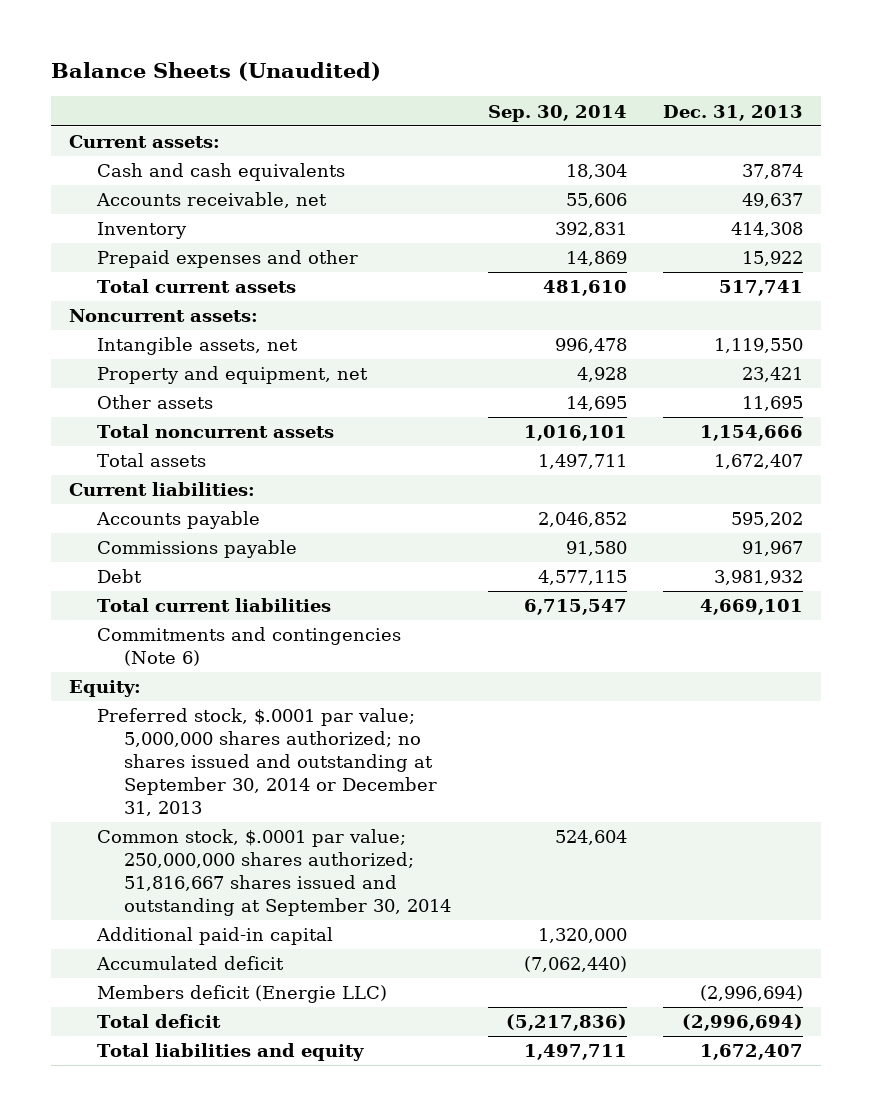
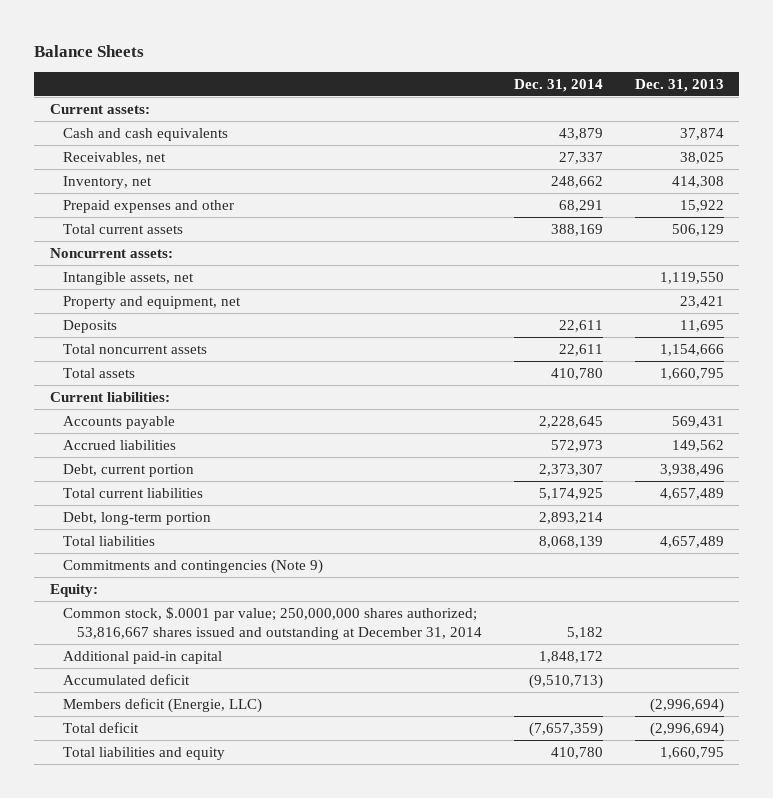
[50,62,381,82] Balance Sheets (Unaudited) -> [33,44,144,57] Balance Sheets
[487,104,627,122] Sep. 30, 2014 -> none
none -> [513,78,603,92] Dec. 31, 2014
[95,192,327,209] Accounts receivable, net -> none
none -> [63,151,167,164] Receivables, net
[96,222,187,240] Inventory -> [63,175,153,189] Inventory, net
[719,280,804,297] 517,741 -> [671,223,724,236] 506,129
[96,395,213,410] Other assets -> [63,319,118,333] Deposits
[714,454,804,470] 1,672,407 -> [659,367,724,380] 1,660,795
[96,540,297,559] Commissions payable -> none
[731,512,804,528] 595,202 -> [671,415,724,428] 569,431
none -> [63,439,177,450] Accrued liabilities
[96,569,142,584] Debt -> [63,463,195,477] Debt, current portion
[714,570,804,586] 3,981,932 -> [659,463,724,476] 3,938,496
[700,599,804,616] 4,669,101 -> [659,487,724,500] 4,657,489
none -> [63,511,212,525] Debt, long-term portion
none -> [63,535,156,546] Total liabilities
[96,627,401,667] Commitments and contingencies (Note 6) -> [63,558,324,574] Commitments and contingencies (Note 9)
[96,708,438,817] Preferred stock, $.0001 par value; 5,000,000 shares authorized; no shares issued and outstanding at September 30, 2014 or December 31, 2013 -> none
[96,829,452,917] Common stock, $.0001 par value; 250,000,000 shares authorized; 51,816,667 shares issued and outstanding at September 30, 2014 -> [63,606,482,640] Common stock, $.0001 par value; 250,000,000 shares authorized; 53,816,667 shares issued and outstanding at December 31, 2014
[96,985,387,1004] Members deficit (Energie LLC) -> [63,697,263,713] Members deficit (Energie, LLC)
[700,1044,804,1061] 1,672,407 -> [659,746,724,759] 1,660,795

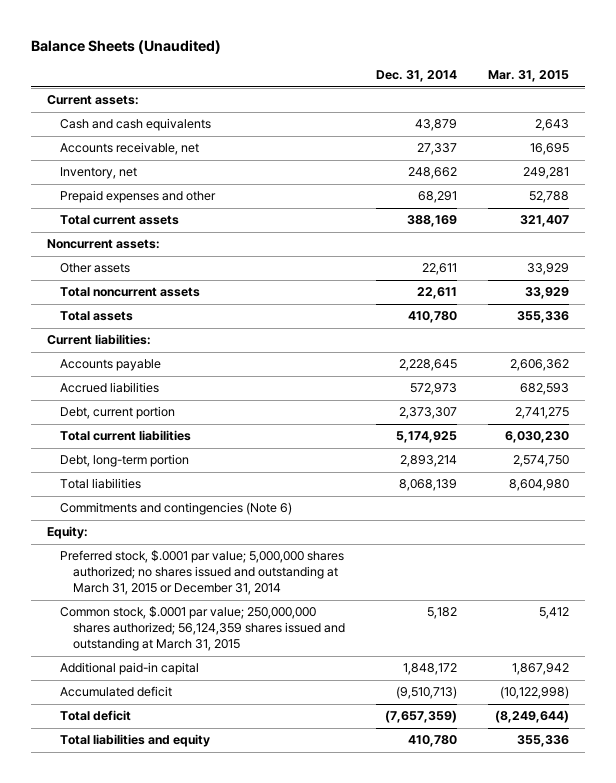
[33,44,144,57] Balance Sheets -> [31,39,222,54] Balance Sheets (Unaudited)
[634,78,724,92] Dec. 31, 2013 -> none
none -> [487,70,569,83] Mar. 31, 2015
[63,151,167,164] Receivables, net -> [59,142,199,156] Accounts receivable, net
[63,271,195,285] Intangible assets, net -> none
[63,295,242,309] Property and equipment, net -> none
[63,319,118,333] Deposits -> [59,263,130,274] Other assets
[63,558,324,574] Commitments and contingencies (Note 9) -> [59,502,292,516] Commitments and contingencies (Note 6)
none -> [59,550,344,596] Preferred stock, $.0001 par value; 5,000,000 shares authorized; no shares issued and outstanding at March 31, 2015 or December 31, 2014
[63,606,482,640] Common stock, $.0001 par value; 250,000,000 shares authorized; 53,816,667 shares issued and outstanding at December 31, 2014 -> [59,606,345,652] Common stock, $.0001 par value; 250,000,000 shares authorized; 56,124,359 shares issued and outstanding at March 31, 2015
[63,697,263,713] Members deficit (Energie, LLC) -> none

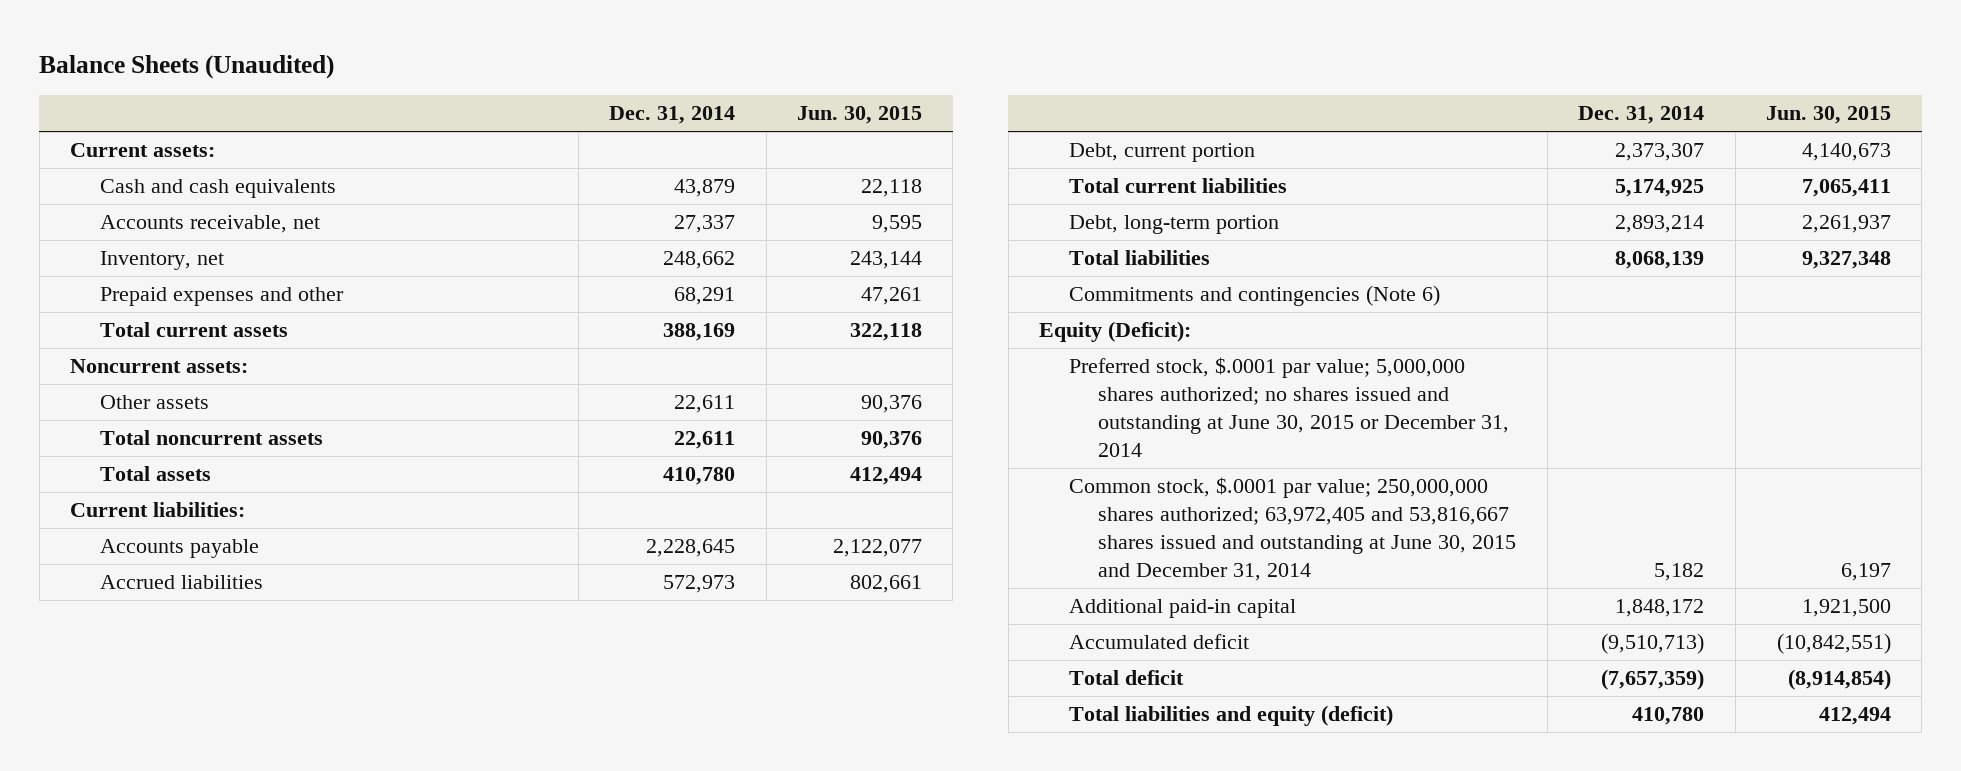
[487,70,569,83] Mar. 31, 2015 -> none
none -> [797,106,923,125] Jun. 30, 2015
[46,526,88,540] Equity: -> [1038,321,1191,343] Equity (Deficit):
[59,550,344,596] Preferred stock, $.0001 par value; 5,000,000 shares authorized; no shares issued and outstanding at March 31, 2015 or December 31, 2014 -> [1068,357,1510,458] Preferred stock, $.0001 par value; 5,000,000 shares authorized; no shares issued and outstanding at June 30, 2015 or December 31, 2014
[59,606,345,652] Common stock, $.0001 par value; 250,000,000 shares authorized; 56,124,359 shares issued and outstanding at March 31, 2015 -> [1068,477,1517,582] Common stock, $.0001 par value; 250,000,000 shares authorized; 63,972,405 and 53,816,667 shares issued and outstanding at June 30, 2015 and December 31, 2014
[59,734,210,748] Total liabilities and equity -> [1068,705,1393,727] Total liabilities and equity (deficit)

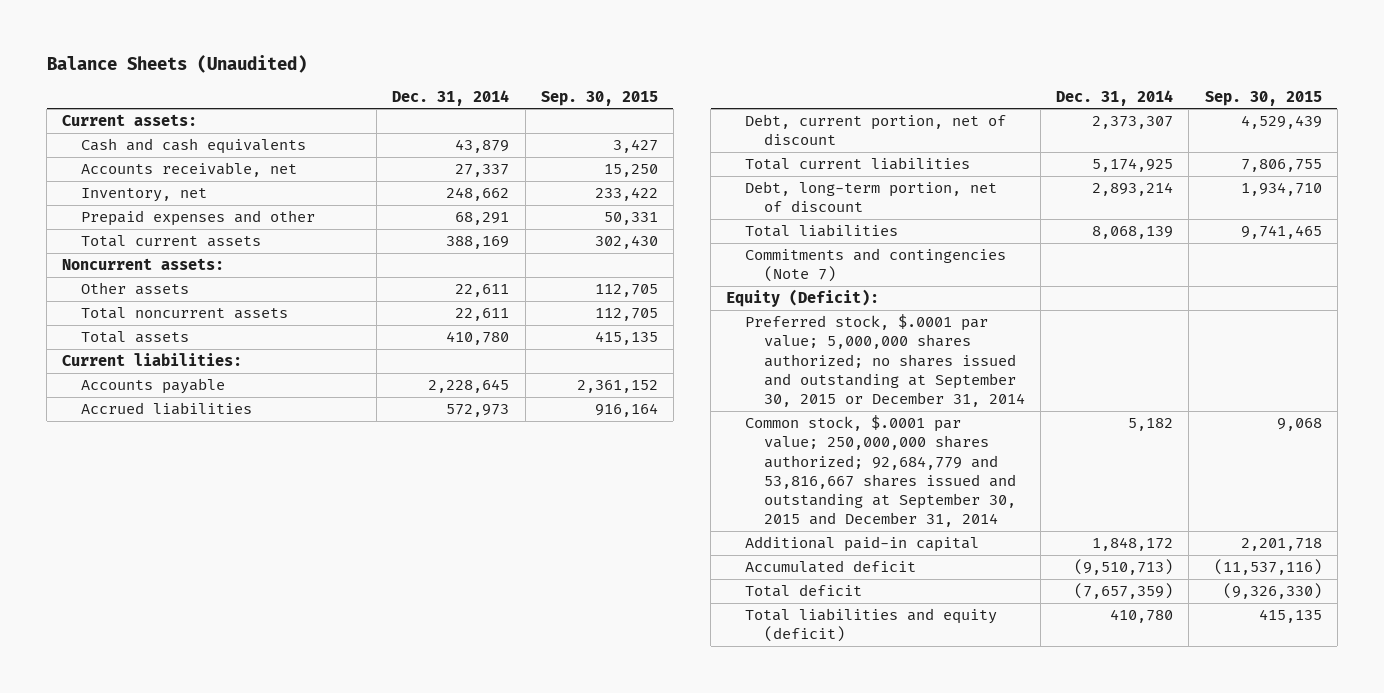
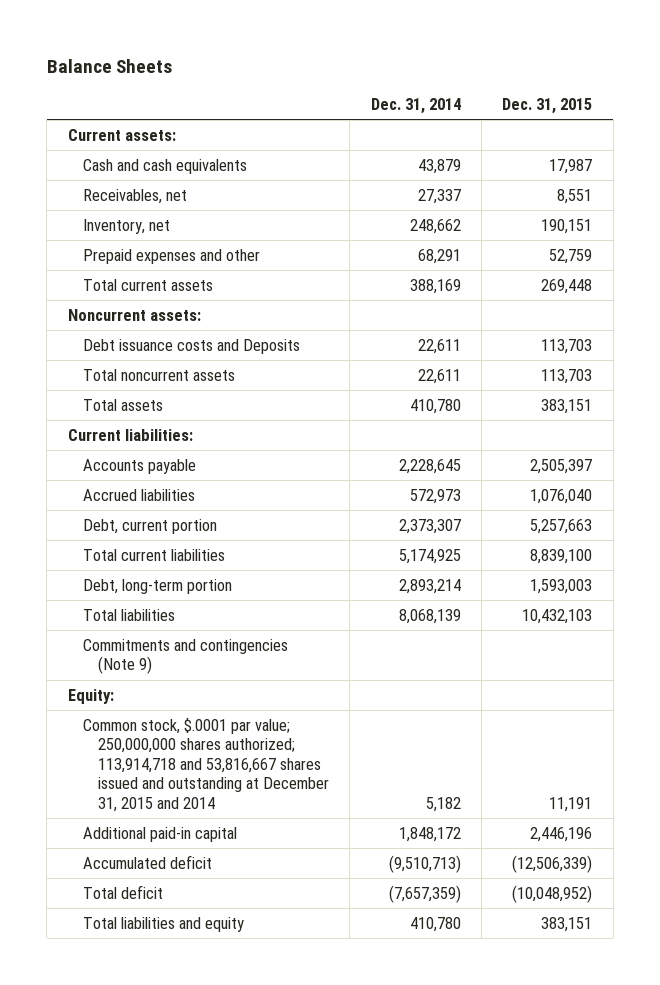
[46,54,307,73] Balance Sheets (Unaudited) -> [46,58,172,73] Balance Sheets
[540,90,658,106] Sep. 30, 2015 -> none
none -> [502,98,593,115] Dec. 31, 2015
[81,162,298,178] Accounts receivable, net -> [82,188,187,204] Receivables, net
[81,282,190,296] Other assets -> [82,338,300,354] Debt issuance costs and Deposits
[745,114,1007,146] Debt, current portion, net of discount -> [82,518,217,534] Debt, current portion
[745,181,998,213] Debt, long-term portion, net of discount -> [82,578,232,594] Debt, long-term portion
[745,314,1025,408] Preferred stock, $.0001 par value; 5,000,000 shares authorized; no shares issued and outstanding at September 30, 2015 or December 31, 2014 -> none
[745,248,1007,283] Commitments and contingencies (Note 7) -> [82,638,288,675] Commitments and contingencies (Note 9)
[726,289,880,308] Equity (Deficit): -> [67,688,114,704] Equity:
[745,415,1016,528] Common stock, $.0001 par value; 250,000,000 shares authorized; 92,684,779 and 53,816,667 shares issued and outstanding at September 30, 2015 and December 31, 2014 -> [82,717,330,812] Common stock, $.0001 par value; 250,000,000 shares authorized; 113,914,718 and 53,816,667 shares issued and outstanding at December 31, 2015 and 2014
[745,608,998,643] Total liabilities and equity (deficit) -> [82,916,244,932] Total liabilities and equity

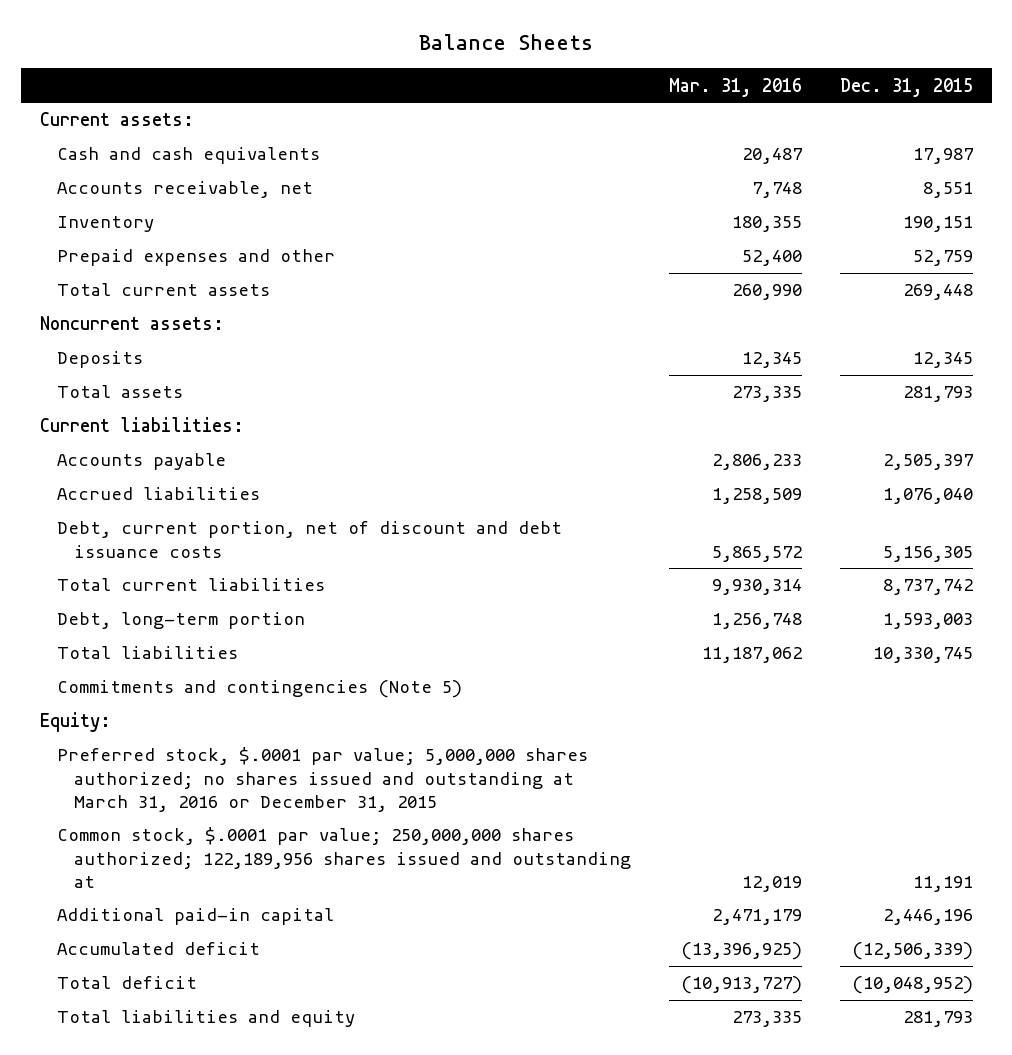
[370,98,461,115] Dec. 31, 2014 -> none
none -> [668,77,802,97] Mar. 31, 2016
[82,188,187,204] Receivables, net -> [56,181,313,199] Accounts receivable, net
[82,218,170,234] Inventory, net -> [56,216,154,233] Inventory
[82,368,235,381] Total noncurrent assets -> none
[82,338,300,354] Debt issuance costs and Deposits -> [56,351,143,369] Deposits
[541,338,593,354] 113,703 -> [912,352,973,369] 12,345
[541,398,593,414] 383,151 -> [902,386,973,403] 281,793
[82,518,217,534] Debt, current portion -> [56,521,562,558] Debt, current portion, net of discount and debt issuance costs
[530,518,593,534] 5,257,663 -> [882,545,973,562] 5,156,305
[530,548,593,564] 8,839,100 -> [882,579,973,596] 8,737,742
[522,608,593,624] 10,432,103 -> [872,647,973,664] 10,330,745
[82,638,288,675] Commitments and contingencies (Note 9) -> [56,680,462,699] Commitments and contingencies (Note 5)
none -> [56,747,588,812] Preferred stock, $.0001 par value; 5,000,000 shares authorized; no shares issued and outstanding at March 31, 2016 or December 31, 2015
[82,717,330,812] Common stock, $.0001 par value; 250,000,000 shares authorized; 113,914,718 and 53,816,667 shares issued and outstanding at December 31, 2015 and 2014 -> [56,827,631,888] Common stock, $.0001 par value; 250,000,000 shares authorized; 122,189,956 shares issued and outstanding at
[541,916,593,932] 383,151 -> [902,1011,973,1028] 281,793

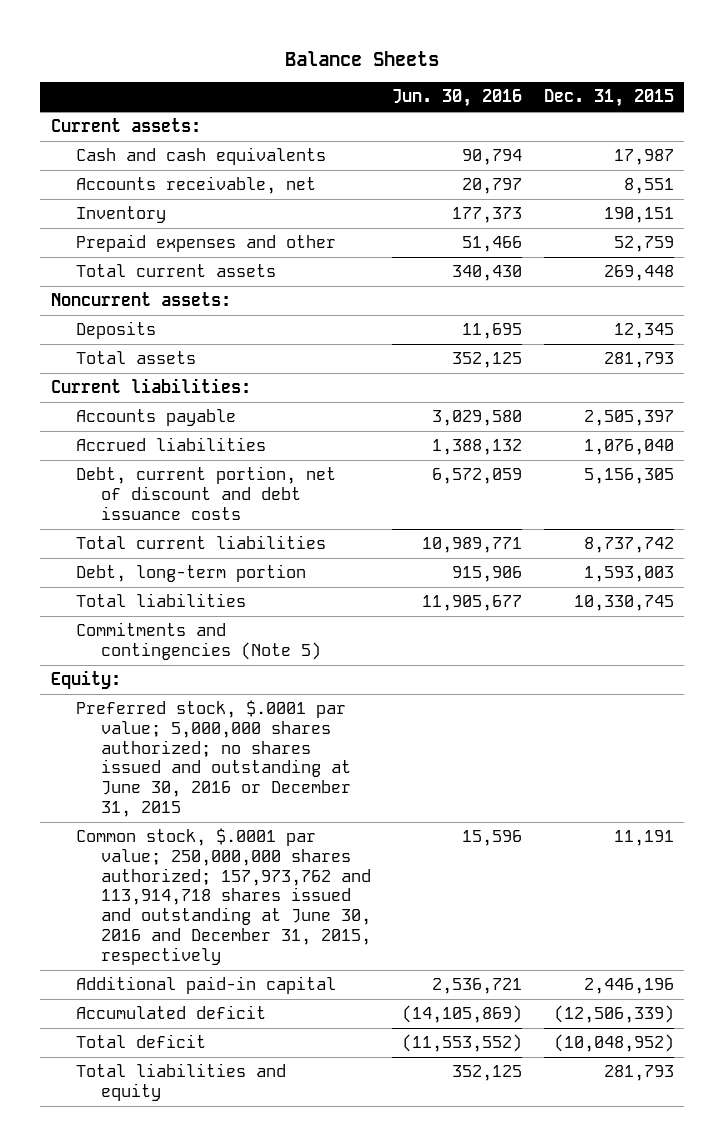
[668,77,802,97] Mar. 31, 2016 -> none
none -> [392,89,523,108] Jun. 30, 2016
[56,747,588,812] Preferred stock, $.0001 par value; 5,000,000 shares authorized; no shares issued and outstanding at March 31, 2016 or December 31, 2015 -> [76,700,352,817] Preferred stock, $.0001 par value; 5,000,000 shares authorized; no shares issued and outstanding at June 30, 2016 or December 31, 2015
[56,827,631,888] Common stock, $.0001 par value; 250,000,000 shares authorized; 122,189,956 shares issued and outstanding at -> [76,828,372,965] Common stock, $.0001 par value; 250,000,000 shares authorized; 157,973,762 and 113,914,718 shares issued and outstanding at June 30, 2016 and December 31, 2015, respectively

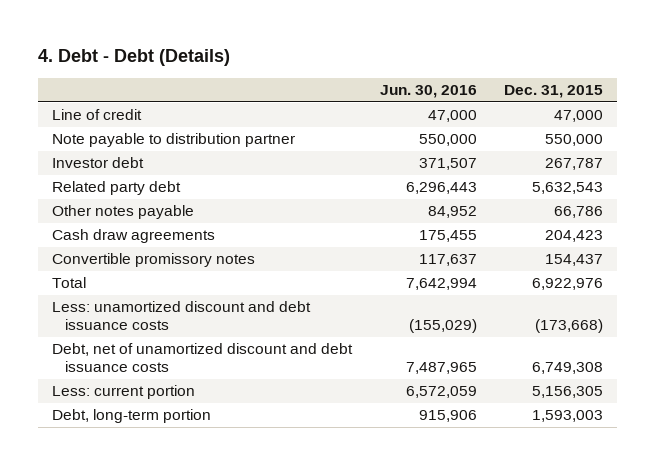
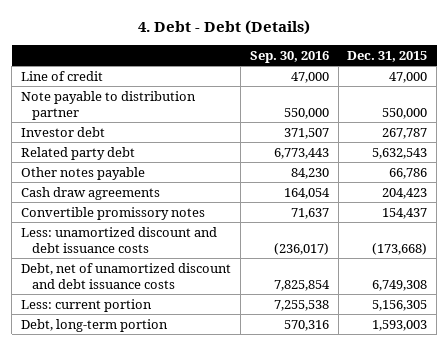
[379,85,477,99] Jun. 30, 2016 -> none
none -> [249,50,329,63] Sep. 30, 2016
[51,277,86,289] Total -> none

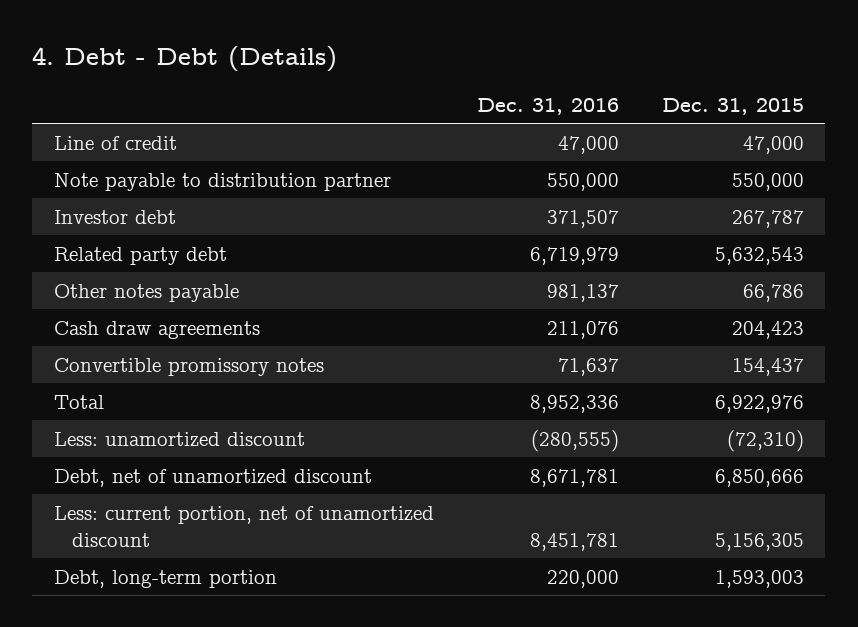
[249,50,329,63] Sep. 30, 2016 -> none
none -> [476,97,619,115] Dec. 31, 2016
none -> [53,394,104,409] Total
[20,226,217,253] Less: unamortized discount and debt issuance costs -> [53,431,305,447] Less: unamortized discount
[372,242,428,255] (173,668) -> [726,429,804,452] (72,310)
[20,262,231,289] Debt, net of unamortized discount and debt issuance costs -> [53,468,372,487] Debt, net of unamortized discount
[372,279,428,291] 6,749,308 -> [714,468,804,487] 6,850,666
[20,298,152,312] Less: current portion -> [53,505,434,547] Less: current portion, net of unamortized discount

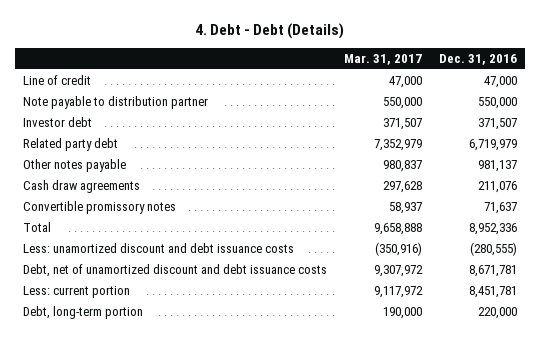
[661,97,804,115] Dec. 31, 2015 -> none
none -> [343,53,422,65] Mar. 31, 2017
[53,431,305,447] Less: unamortized discount -> [22,243,294,254] Less: unamortized discount and debt issuance costs
[53,468,372,487] Debt, net of unamortized discount -> [22,264,327,278] Debt, net of unamortized discount and debt issuance costs
[53,505,434,547] Less: current portion, net of unamortized discount -> [22,286,130,299] Less: current portion

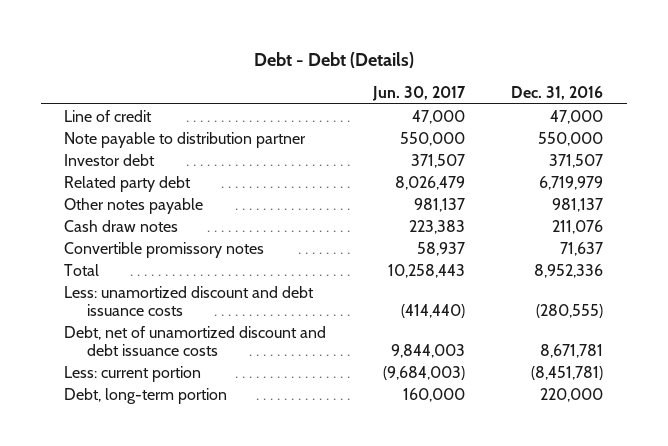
[194,22,344,39] 4. Debt - Debt (Details) -> [253,51,414,68] Debt - Debt (Details)
[343,53,422,65] Mar. 31, 2017 -> none
none -> [371,85,466,101] Jun. 30, 2017
[22,180,140,194] Cash draw agreements -> [64,219,179,232] Cash draw notes
[468,286,517,299] 8,451,781 -> [531,365,604,380] (8,451,781)

